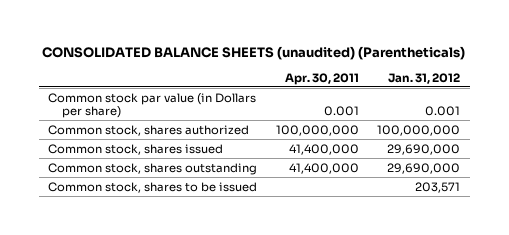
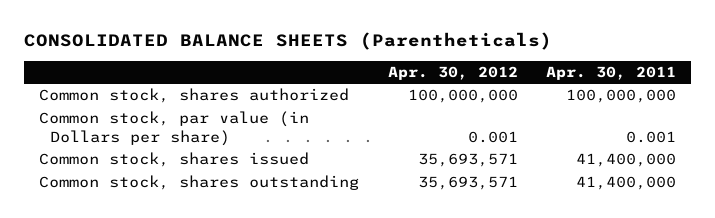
[42,45,466,60] CONSOLIDATED BALANCE SHEETS (unaudited) (Parentheticals) -> [24,32,553,51] CONSOLIDATED BALANCE SHEETS (Parentheticals)
[388,72,461,84] Jan. 31, 2012 -> none
none -> [387,65,518,80] Apr. 30, 2012
[48,92,257,118] Common stock par value (in Dollars per share) -> none
none -> [38,111,309,146] Common stock, par value (in Dollars per share)
[48,181,258,193] Common stock, shares to be issued -> none

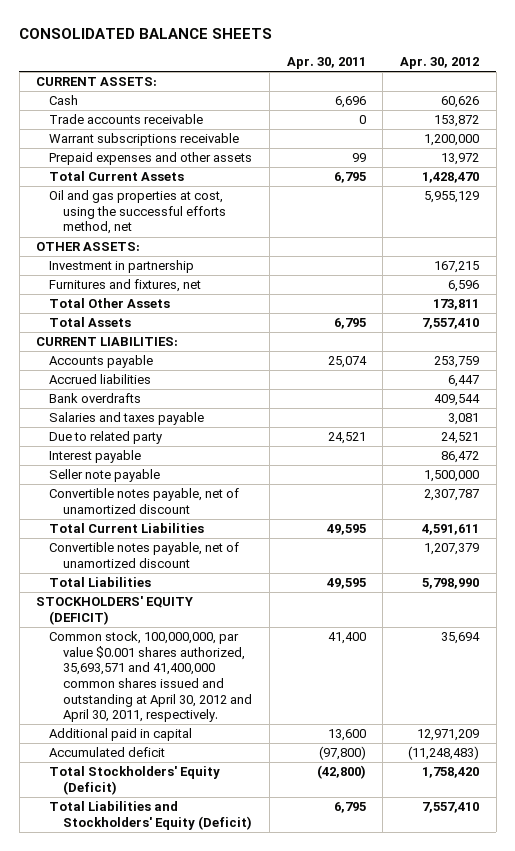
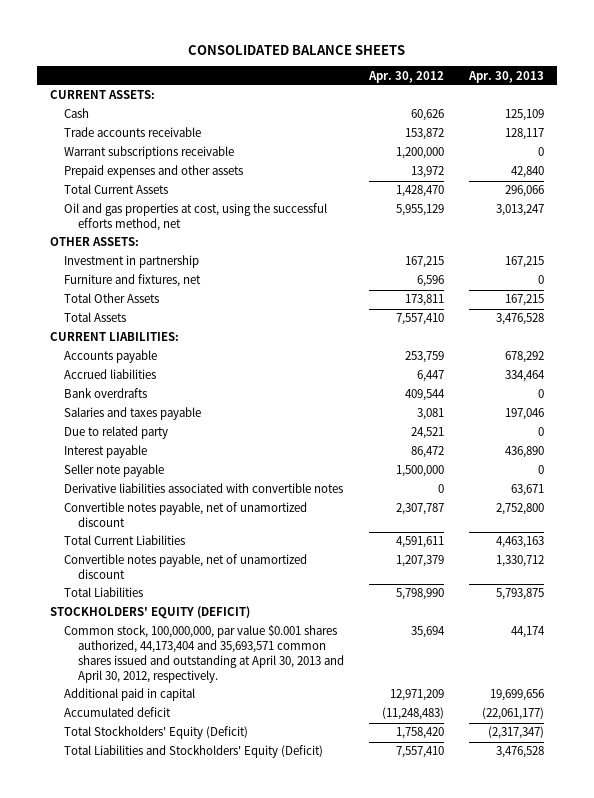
[286,56,366,69] Apr. 30, 2011 -> none
none -> [468,70,545,83] Apr. 30, 2013
[49,279,202,293] Furnitures and fixtures, net -> [63,274,201,288] Furniture and fixtures, net
none -> [63,483,343,494] Derivative liabilities associated with convertible notes
[49,631,252,723] Common stock, 100,000,000, par value $0.001 shares authorized, 35,693,571 and 41,400,000 common shares issued and outstanding at April 30, 2012 and April 30, 2011, respectively. -> [63,625,345,683] Common stock, 100,000,000, par value $0.001 shares authorized, 44,173,404 and 35,693,571 common shares issued and outstanding at April 30, 2013 and April 30, 2012, respectively.

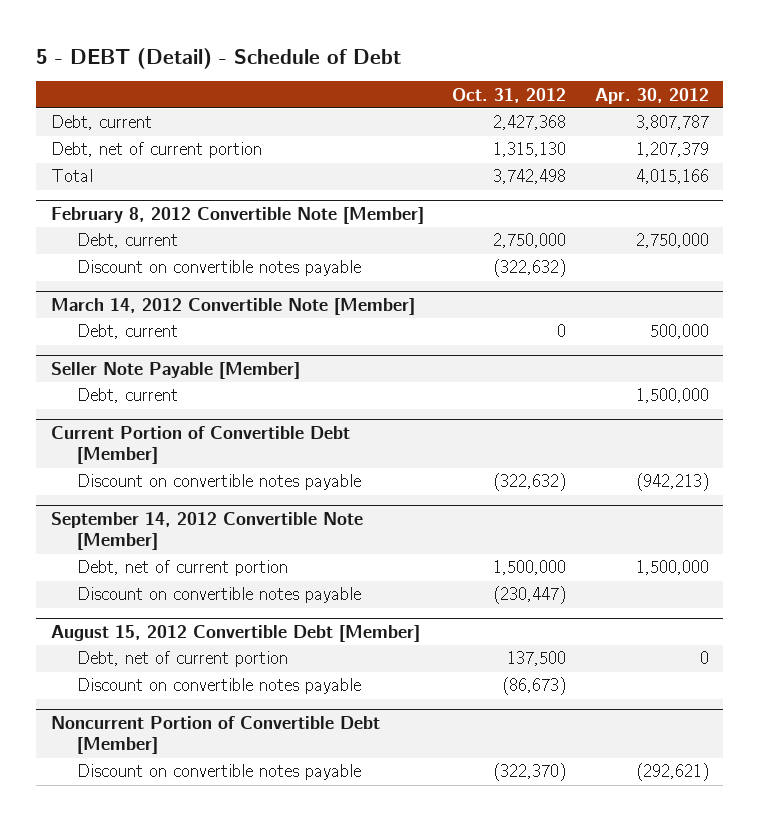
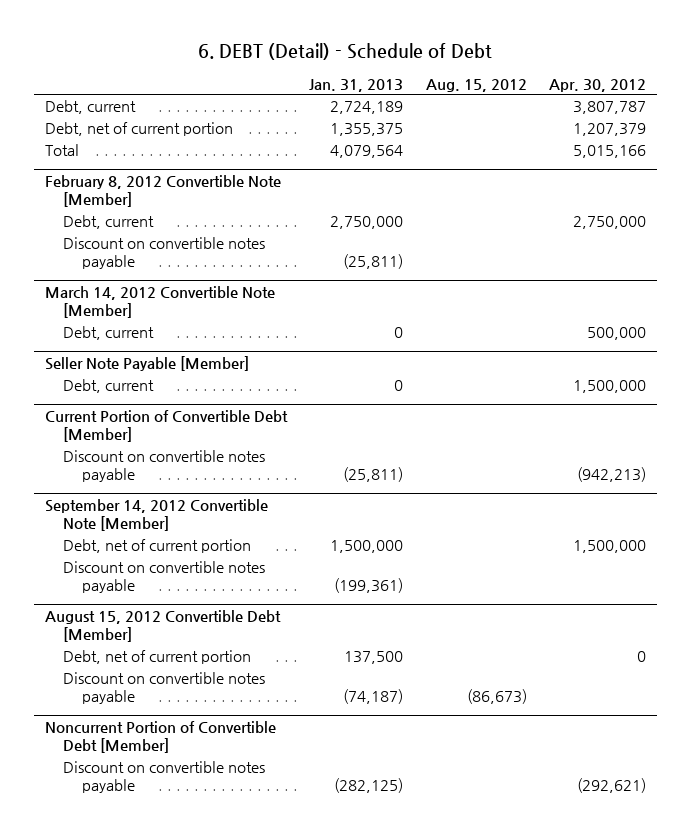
[36,47,402,69] 5 - DEBT (Detail) - Schedule of Debt -> [198,43,493,61] 6. DEBT (Detail) - Schedule of Debt
[452,87,567,103] Oct. 31, 2012 -> none
none -> [309,78,404,92] Jan. 31, 2013
none -> [425,78,527,92] Aug. 15, 2012
[636,169,710,185] 4,015,166 -> [572,145,646,159] 5,015,166

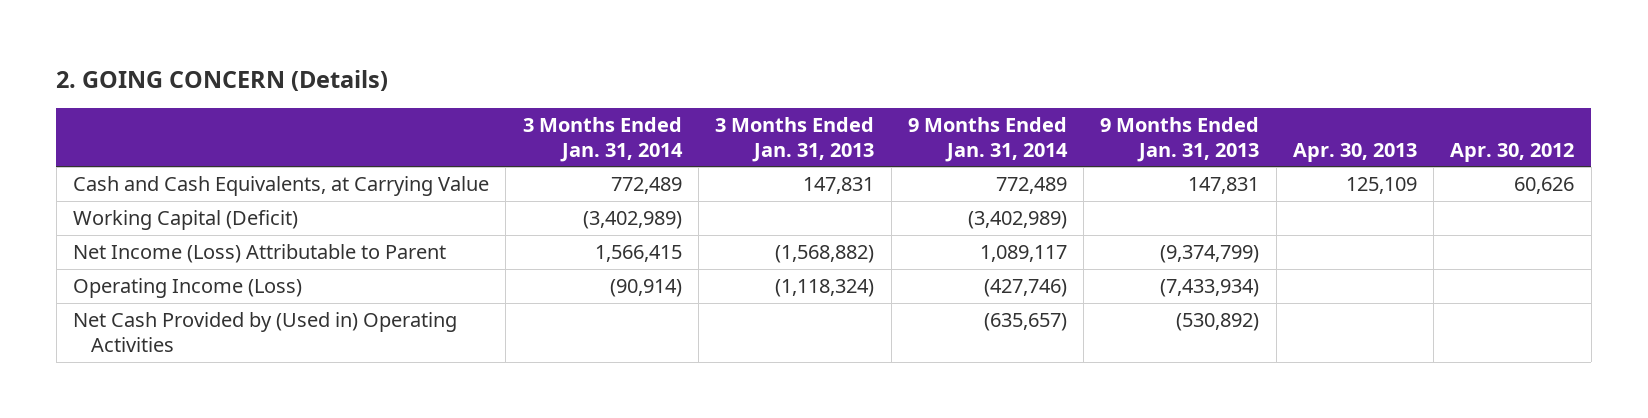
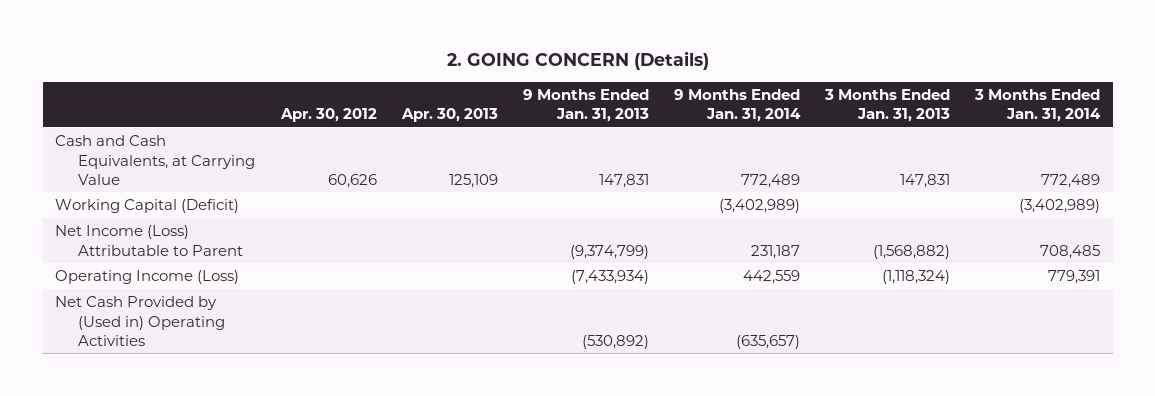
[594,245,682,263] 1,566,415 -> [1040,244,1101,259] 708,485
[979,245,1067,263] 1,089,117 -> [750,244,800,259] 231,187
[609,279,682,298] (90,914) -> [1048,270,1101,285] 779,391
[983,279,1067,298] (427,746) -> [742,270,800,285] 442,559

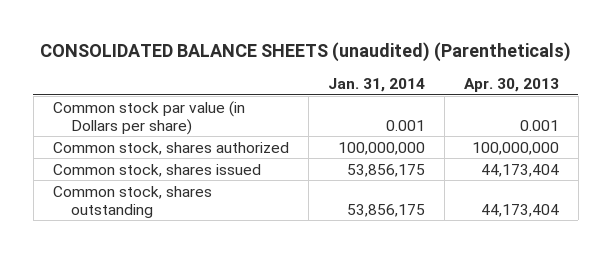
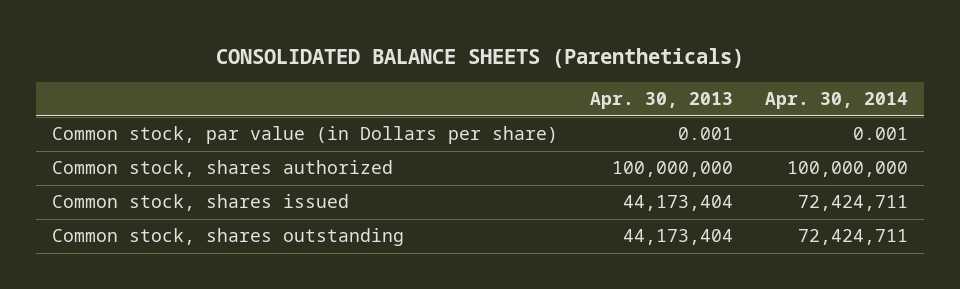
[39,42,571,63] CONSOLIDATED BALANCE SHEETS (unaudited) (Parentheticals) -> [215,47,744,68] CONSOLIDATED BALANCE SHEETS (Parentheticals)
[327,78,425,93] Jan. 31, 2014 -> none
none -> [765,92,909,110] Apr. 30, 2014
[52,100,245,135] Common stock par value (in Dollars per share) -> [51,126,558,145] Common stock, par value (in Dollars per share)

